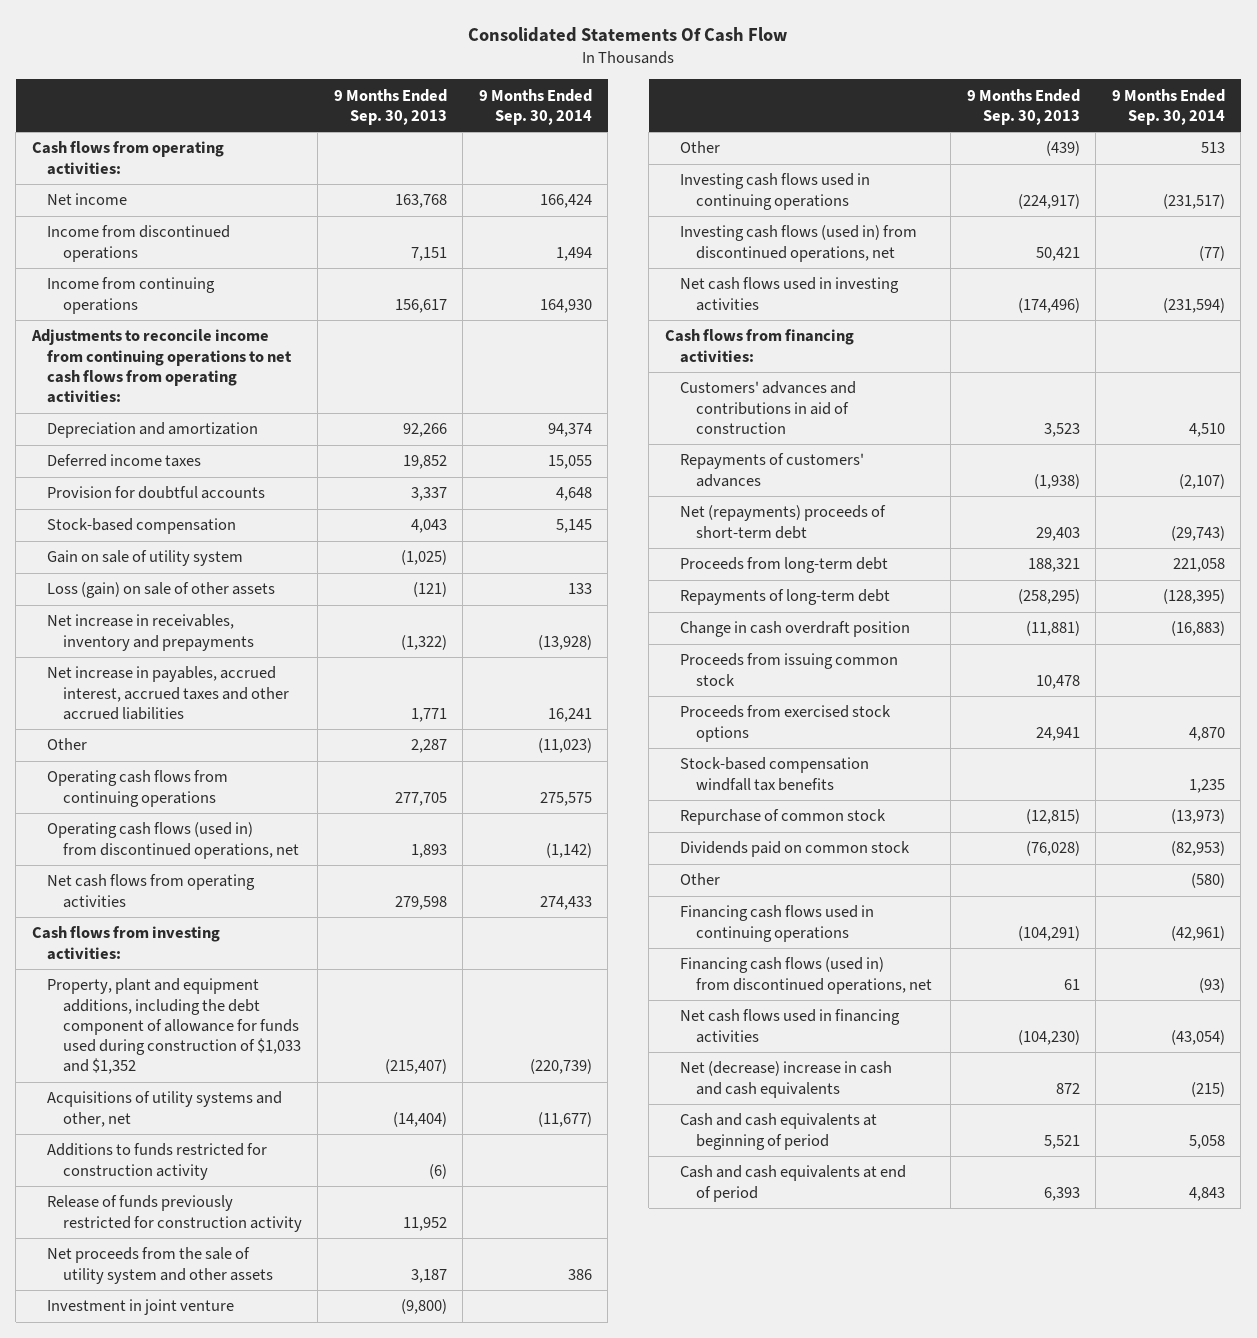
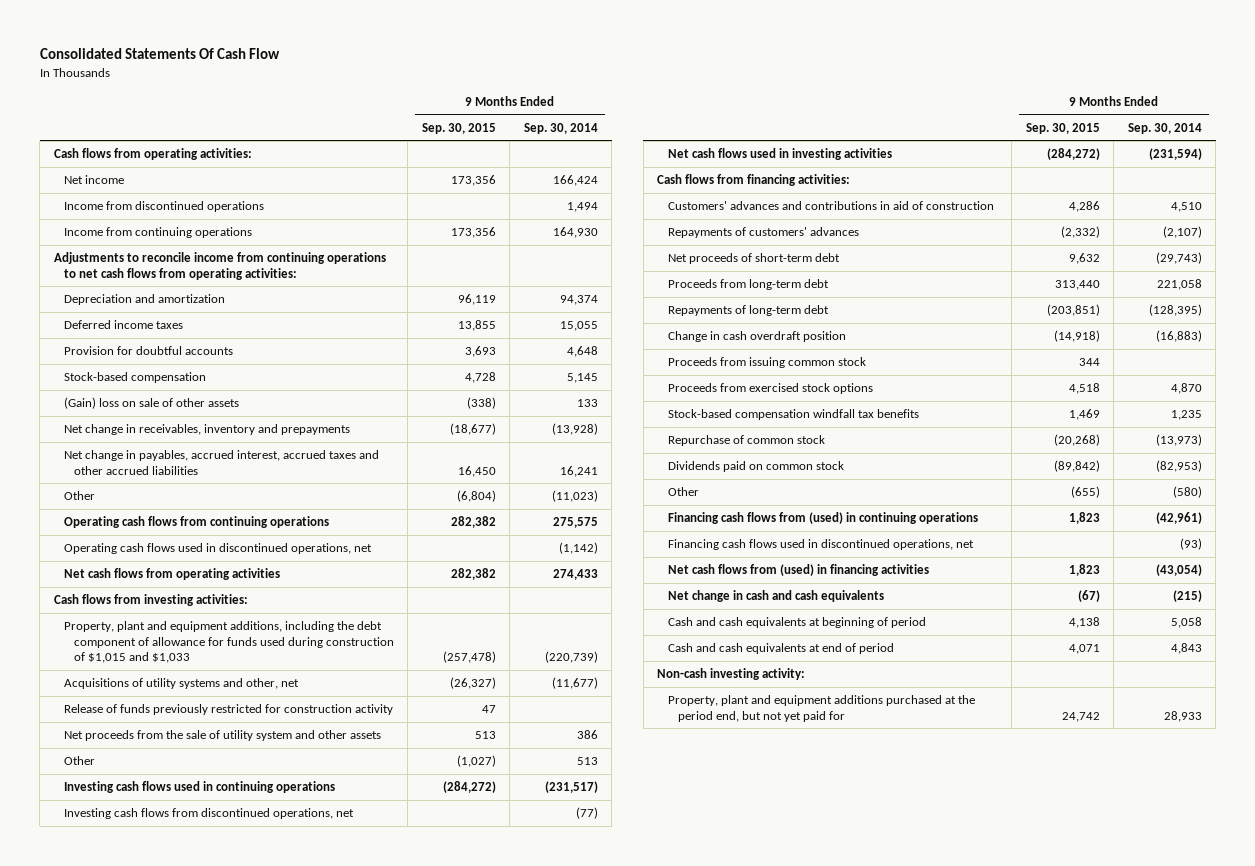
[333,88,447,125] 9 Months Ended Sep. 30, 2013 -> none
none -> [421,122,496,134] Sep. 30, 2015
[47,550,244,567] Gain on sale of utility system -> none
[47,582,276,599] Loss (gain) on sale of other assets -> [63,396,239,409] (Gain) loss on sale of other assets
[47,614,254,651] Net increase in receivables, inventory and prepayments -> [63,423,350,435] Net change in receivables, inventory and prepayments
[47,666,289,720] Net increase in payables, accrued interest, accrued taxes and other accrued liabilities -> [63,449,379,475] Net change in payables, accrued interest, accrued taxes and other accrued liabilities
[47,822,299,859] Operating cash flows (used in) from discontinued operations, net -> [63,542,372,554] Operating cash flows used in discontinued operations, net
[47,978,301,1075] Property, plant and equipment additions, including the debt component of allowance for funds used during construction of $1,033 and $1,352 -> [63,620,394,664] Property, plant and equipment additions, including the debt component of allowance for funds used during construction of $1,015 and $1,033
[47,1143,268,1180] Additions to funds restricted for construction activity -> none
[47,1299,235,1316] Investment in joint venture -> none
[680,225,918,262] Investing cash flows (used in) from discontinued operations, net -> [63,807,354,819] Investing cash flows from discontinued operations, net
[680,505,887,539] Net (repayments) proceeds of short-term debt -> [667,252,840,264] Net proceeds of short-term debt
[680,905,875,942] Financing cash flows used in continuing operations -> [667,511,978,524] Financing cash flows from (used) in continuing operations
[680,957,932,994] Financing cash flows (used in) from discontinued operations, net -> [667,538,974,550] Financing cash flows used in discontinued operations, net
[680,1009,901,1043] Net cash flows used in financing activities -> [667,563,929,576] Net cash flows from (used) in financing activities
[680,1061,893,1098] Net (decrease) increase in cash and cash equivalents -> [667,589,884,602] Net change in cash and cash equivalents
none -> [657,667,806,680] Non-cash investing activity:
none -> [667,694,975,722] Property, plant and equipment additions purchased at the period end, but not yet paid for

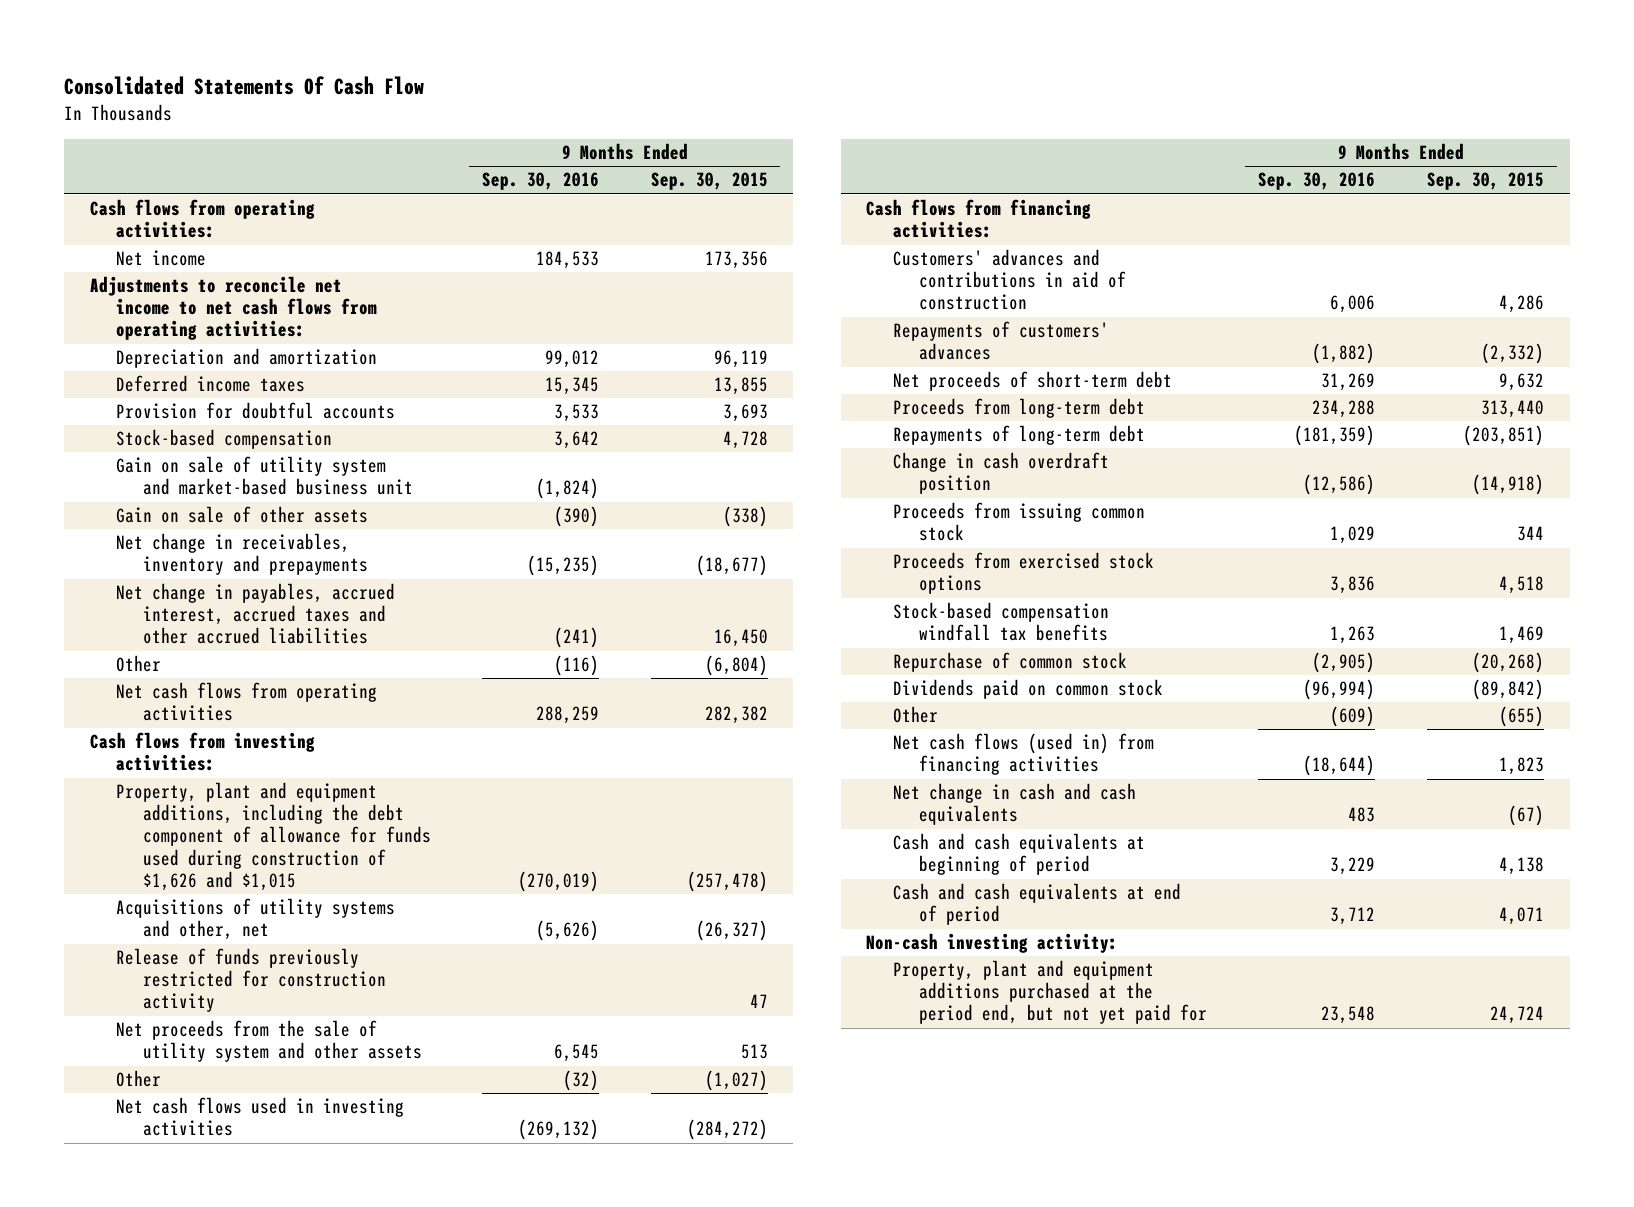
[523,122,598,134] Sep. 30, 2014 -> none
none -> [482,172,600,191] Sep. 30, 2016
[63,200,264,212] Income from discontinued operations -> none
[63,226,252,238] Income from continuing operations -> none
[53,251,386,280] Adjustments to reconcile income from continuing operations to net cash flows from operating activities: -> [90,276,378,341] Adjustments to reconcile net income to net cash flows from operating activities:
none -> [116,456,413,496] Gain on sale of utility system and market-based business unit
[63,396,239,409] (Gain) loss on sale of other assets -> [116,506,369,524] Gain on sale of other assets
[63,515,329,528] Operating cash flows from continuing operations -> none
[63,542,372,554] Operating cash flows used in discontinued operations, net -> none
[63,620,394,664] Property, plant and equipment additions, including the debt component of allowance for funds used during construction of $1,015 and $1,033 -> [116,782,431,891] Property, plant and equipment additions, including the debt component of allowance for funds used during construction of $1,626 and $1,015
[63,780,335,793] Investing cash flows used in continuing operations -> none
[63,807,354,819] Investing cash flows from discontinued operations, net -> none
[667,538,974,550] Financing cash flows used in discontinued operations, net -> none
[667,563,929,576] Net cash flows from (used) in financing activities -> none
[667,511,978,524] Financing cash flows from (used) in continuing operations -> [892,733,1154,776] Net cash flows (used in) from financing activities
[1061,711,1100,722] 24,742 -> [1489,1006,1544,1025] 24,724

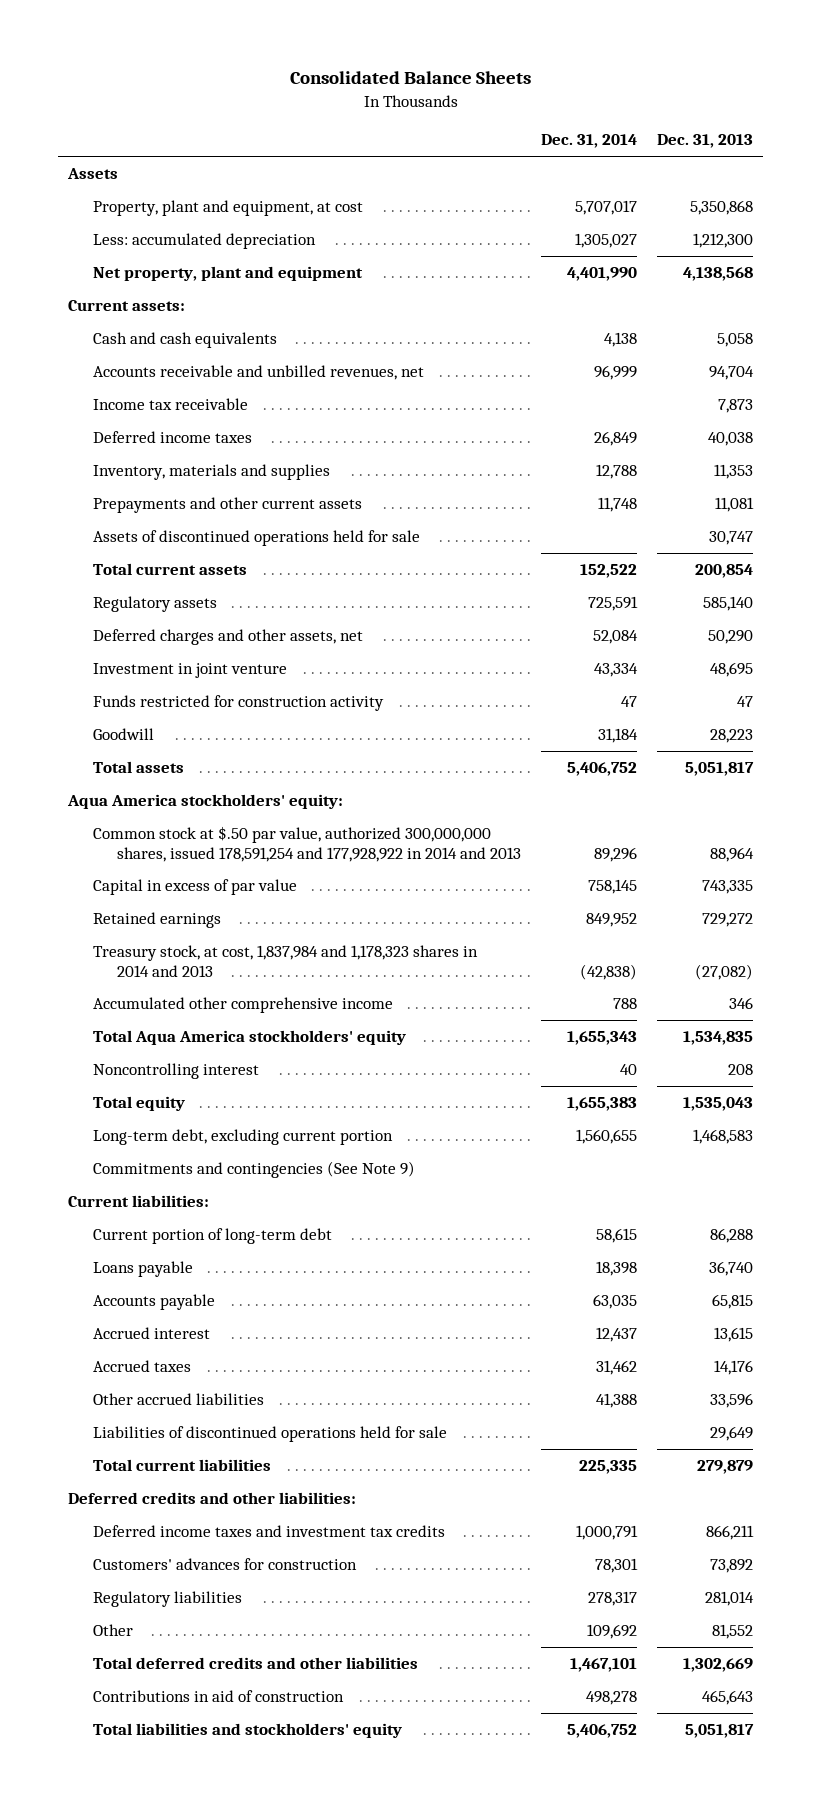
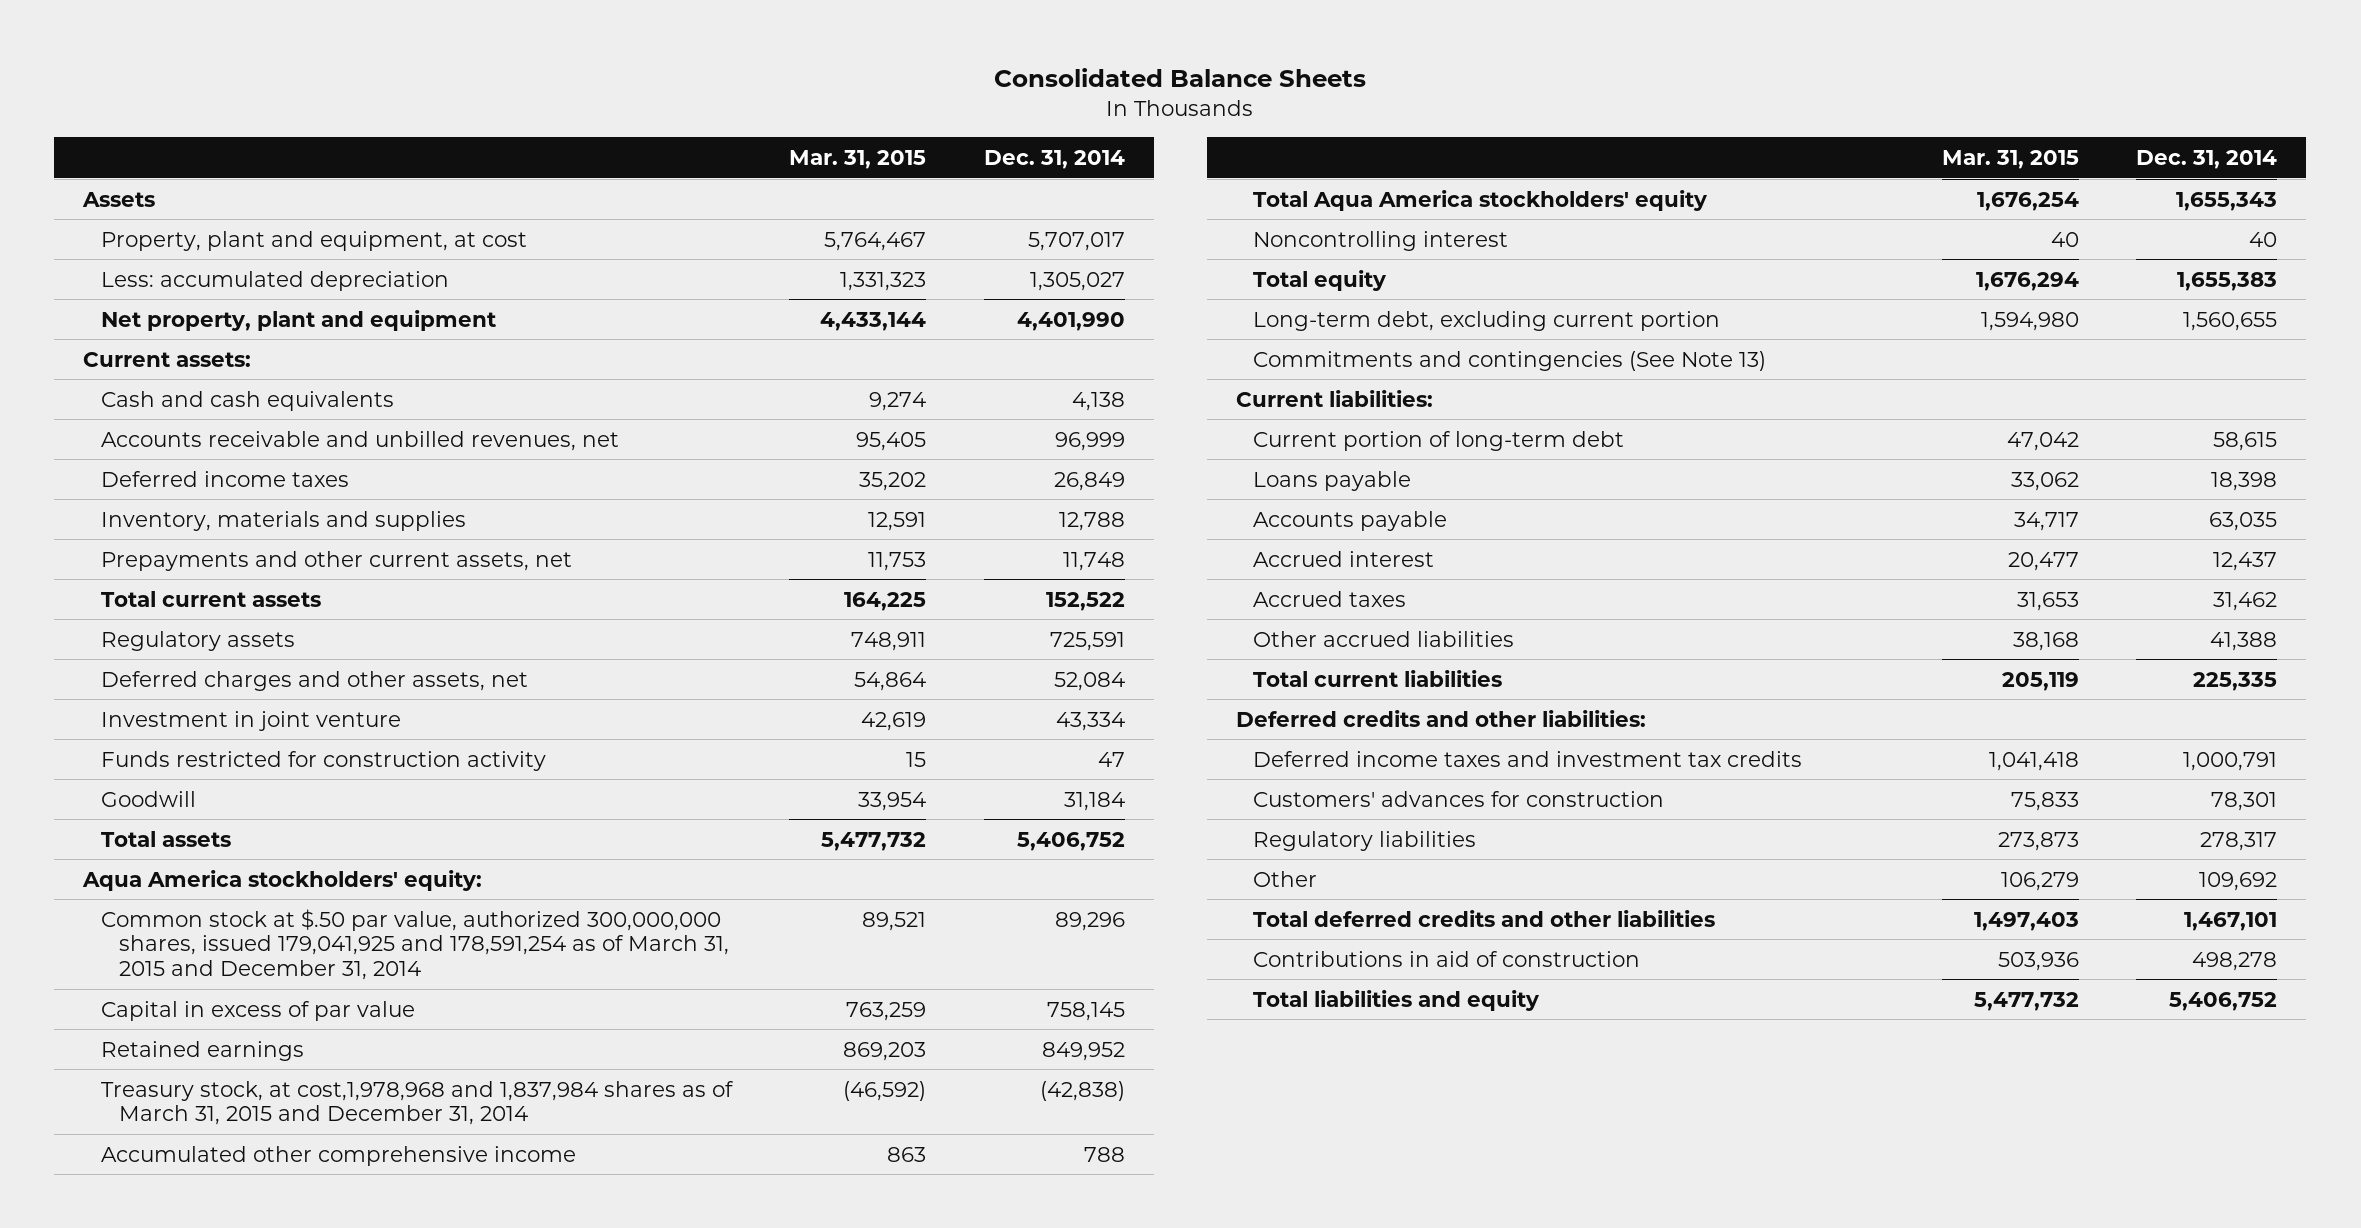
[657,134,754,149] Dec. 31, 2013 -> none
none -> [789,149,927,169] Mar. 31, 2015
[92,397,248,410] Income tax receivable -> none
[92,529,420,546] Assets of discontinued operations held for sale -> none
[92,496,362,513] Prepayments and other current assets -> [100,550,572,571] Prepayments and other current assets, net
[92,825,521,862] Common stock at $.50 par value, authorized 300,000,000 shares, issued 178,591,254 and 177,928,922 in 2014 and 2013 -> [100,908,729,981] Common stock at $.50 par value, authorized 300,000,000 shares, issued 179,041,925 and 178,591,254 as of March 31, 2015 and December 31, 2014
[92,944,478,977] Treasury stock, at cost, 1,837,984 and 1,178,323 shares in 2014 and 2013 -> [100,1080,734,1126] Treasury stock, at cost,1,978,968 and 1,837,984 shares as of March 31, 2015 and December 31, 2014
[92,1160,415,1178] Commitments and contingencies (See Note 9) -> [1253,350,1767,371] Commitments and contingencies (See Note 13)
[92,1425,447,1442] Liabilities of discontinued operations held for sale -> none
[92,1722,402,1738] Total liabilities and stockholders' equity -> [1253,989,1541,1011] Total liabilities and equity

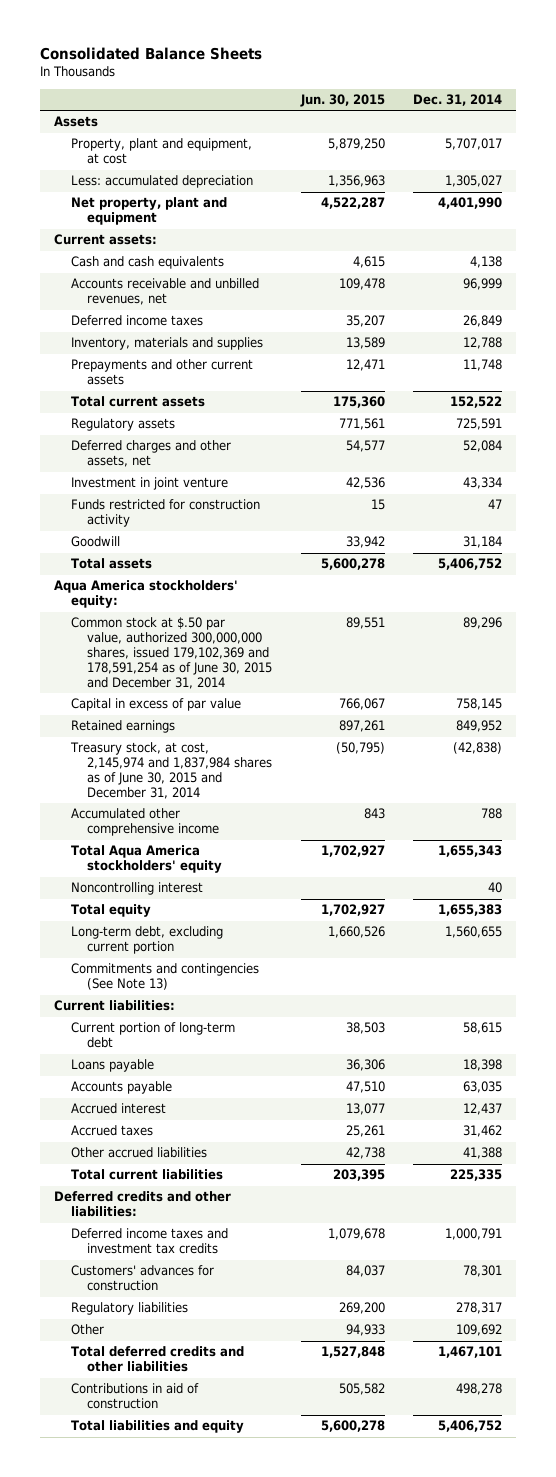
[789,149,927,169] Mar. 31, 2015 -> none
none -> [299,94,385,108] Jun. 30, 2015
[100,550,572,571] Prepayments and other current assets, net -> [70,359,253,386] Prepayments and other current assets
[100,908,729,981] Common stock at $.50 par value, authorized 300,000,000 shares, issued 179,041,925 and 178,591,254 as of March 31, 2015 and December 31, 2014 -> [70,617,273,689] Common stock at $.50 par value, authorized 300,000,000 shares, issued 179,102,369 and 178,591,254 as of June 30, 2015 and December 31, 2014
[100,1080,734,1126] Treasury stock, at cost,1,978,968 and 1,837,984 shares as of March 31, 2015 and December 31, 2014 -> [69,742,273,800] Treasury stock, at cost, 2,145,974 and 1,837,984 shares as of June 30, 2015 and December 31, 2014

